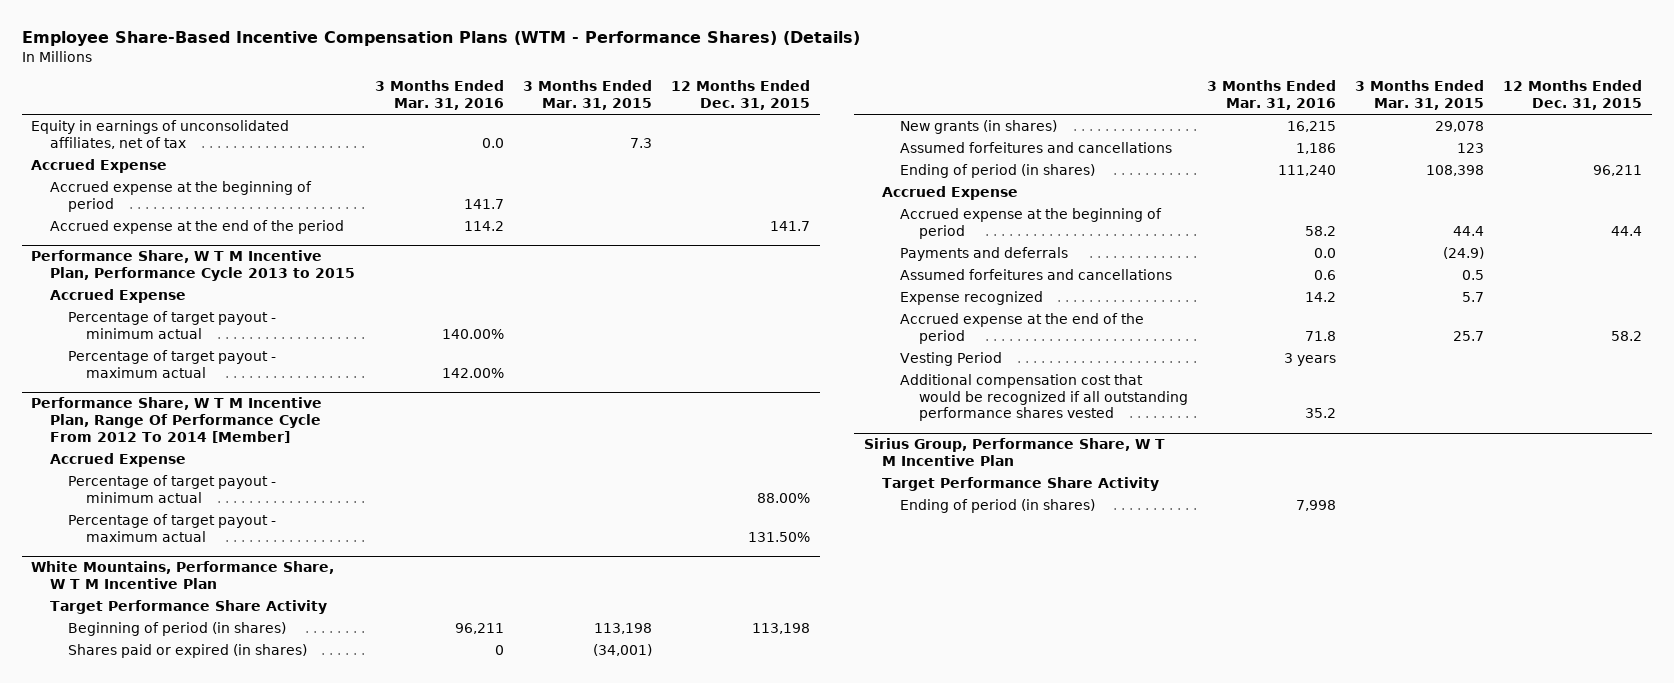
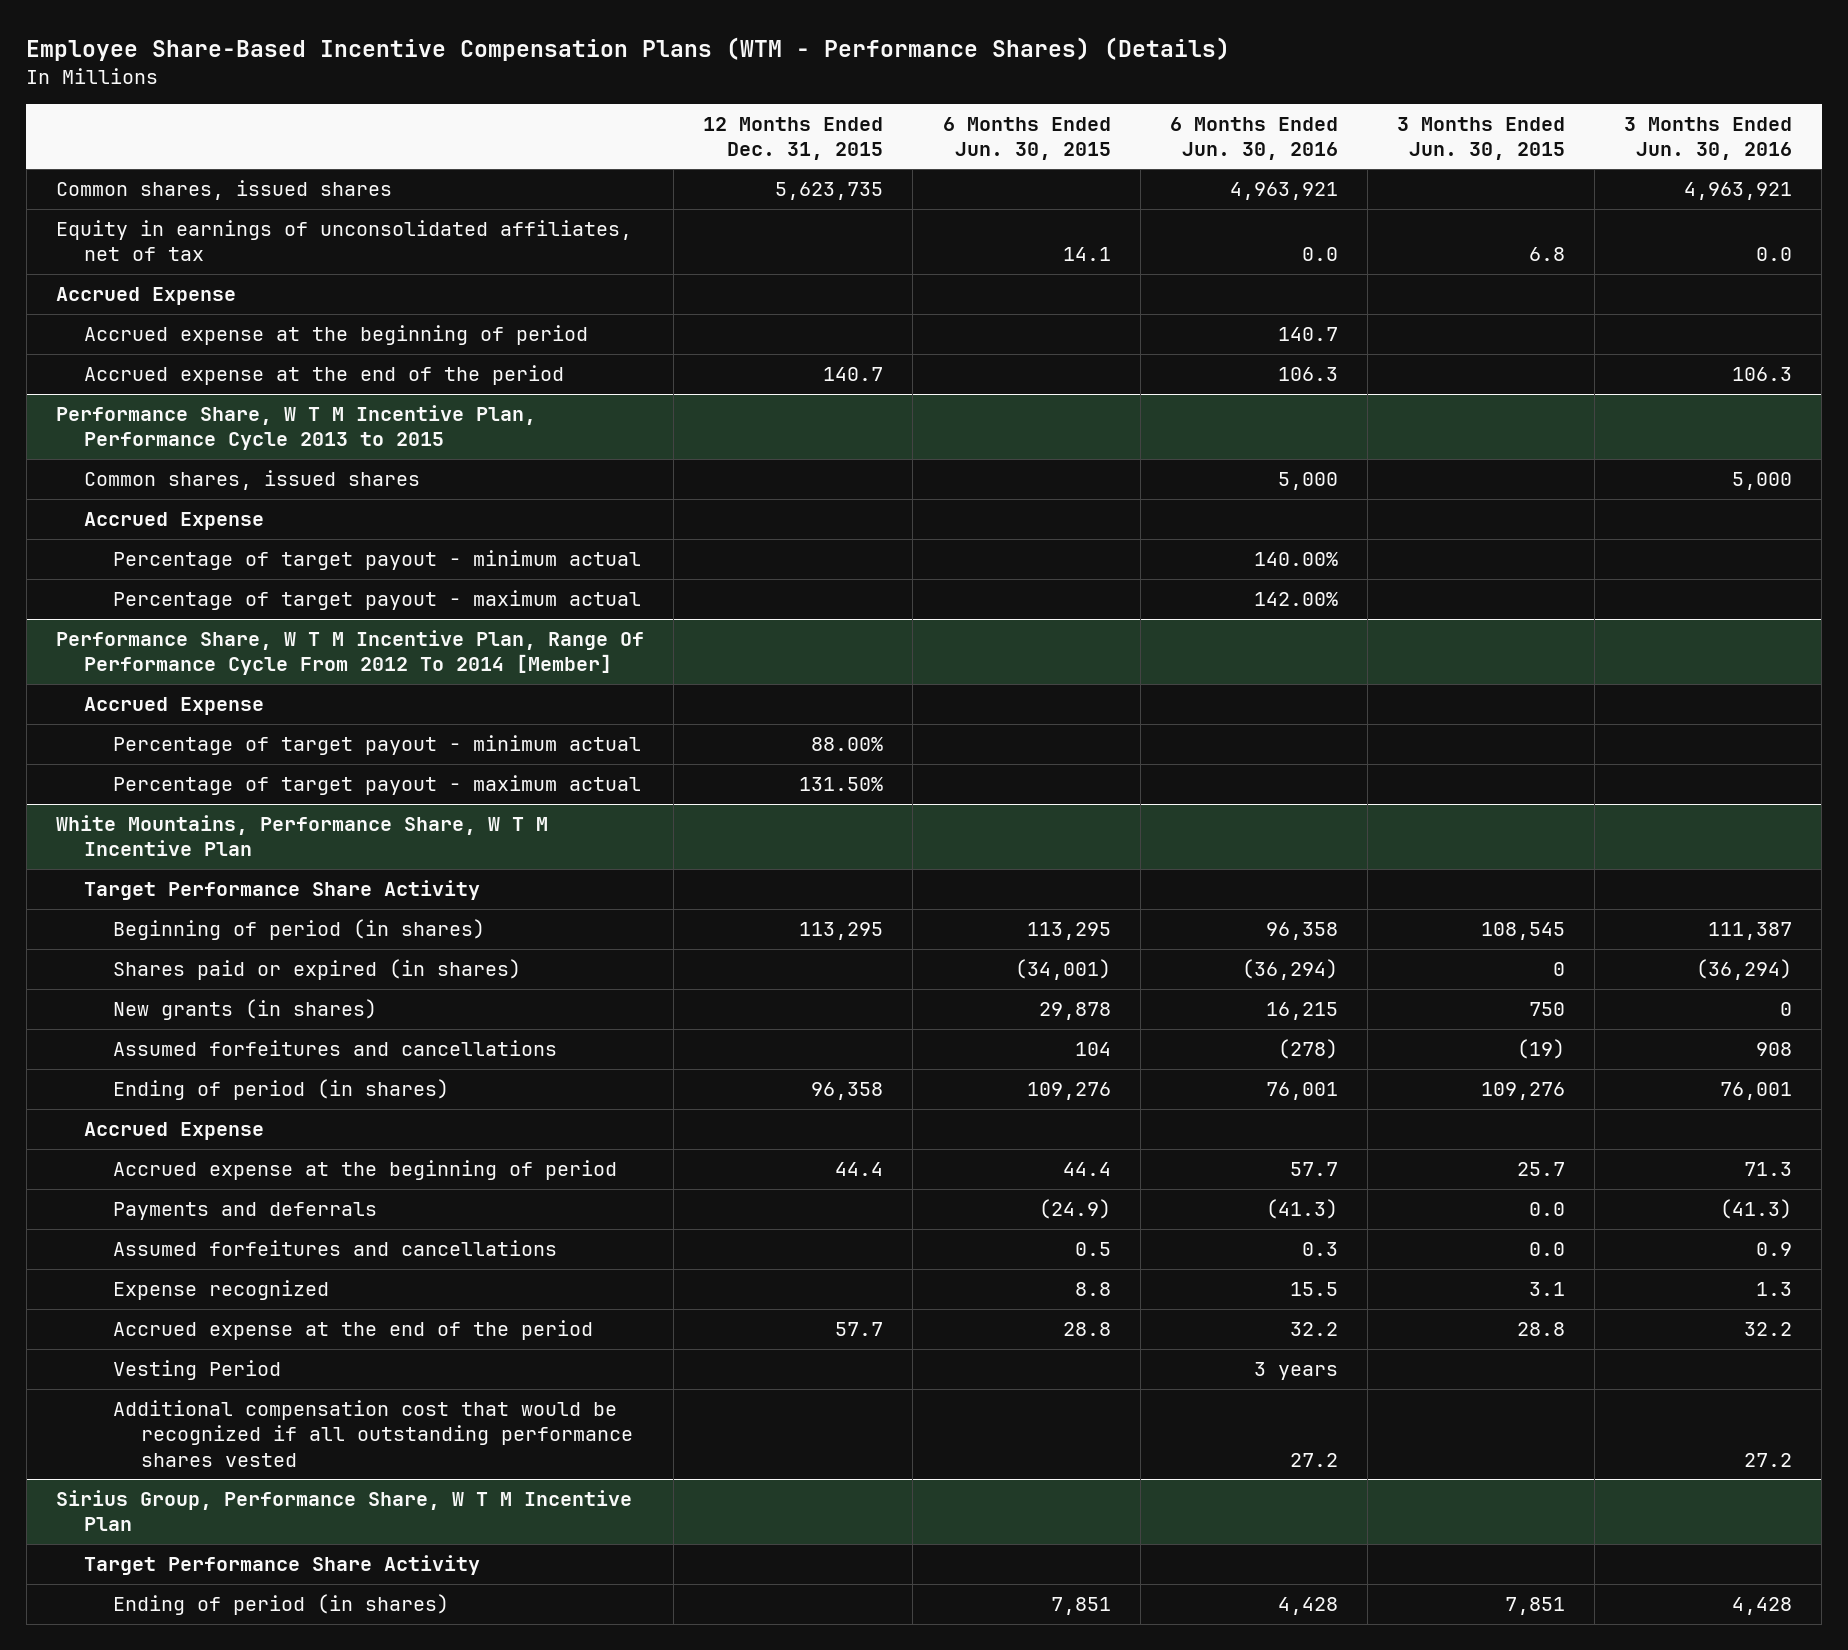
[374,80,504,111] 3 Months Ended Mar. 31, 2016 -> none
[522,80,652,111] 3 Months Ended Mar. 31, 2015 -> none
none -> [942,116,1111,160] 6 Months Ended Jun. 30, 2015
none -> [1169,116,1338,160] 6 Months Ended Jun. 30, 2016
none -> [1397,116,1566,160] 3 Months Ended Jun. 30, 2015
none -> [1624,116,1793,160] 3 Months Ended Jun. 30, 2016
none -> [56,179,393,200] Common shares, issued shares
[770,221,811,232] 141.7 -> [823,366,884,381] 140.7
none -> [84,469,421,490] Common shares, issued shares
[752,623,811,635] 113,198 -> [799,921,884,940] 113,295
[1593,165,1643,177] 96,211 -> [811,1081,884,1100] 96,358
[1611,330,1643,341] 58.2 -> [835,1321,884,1336] 57.7

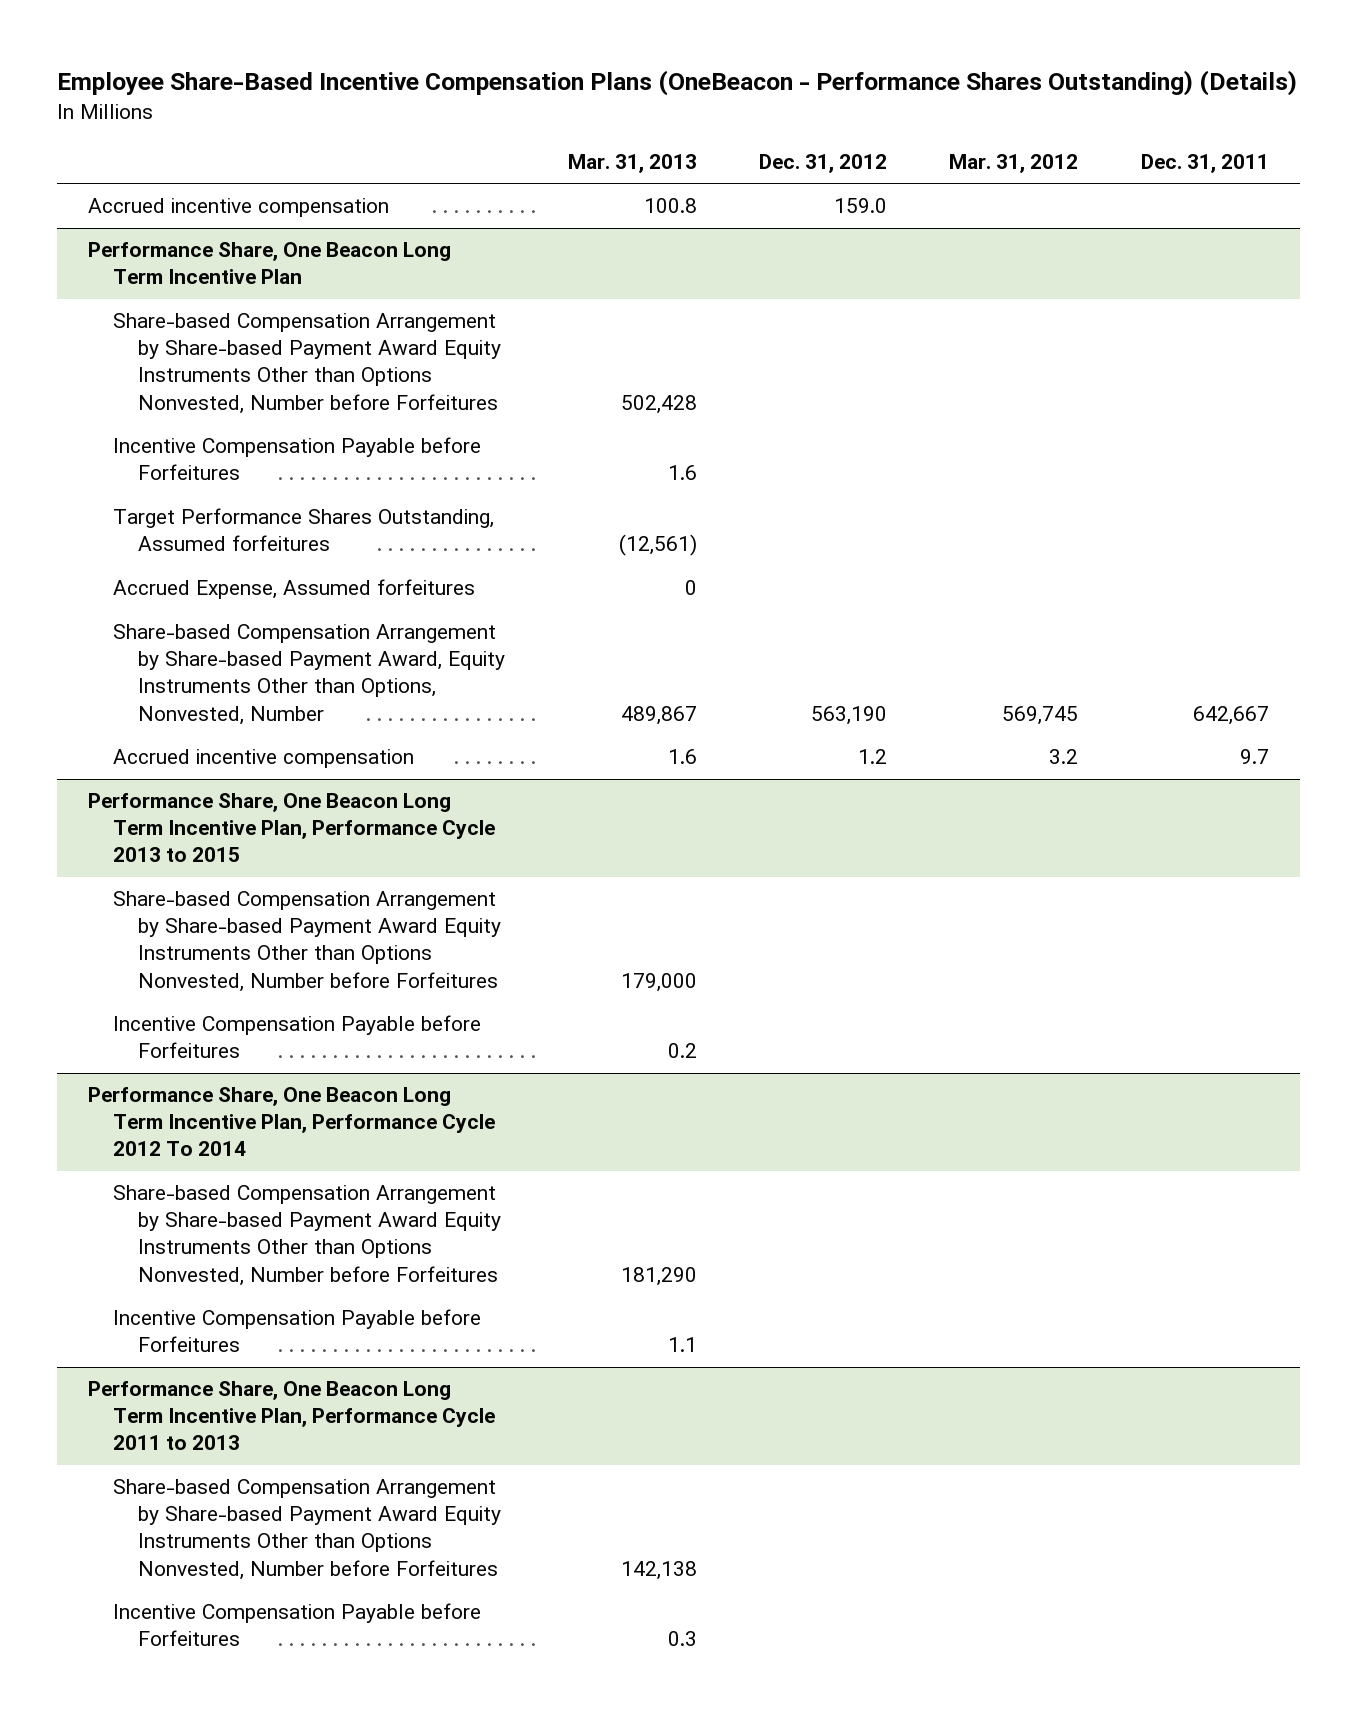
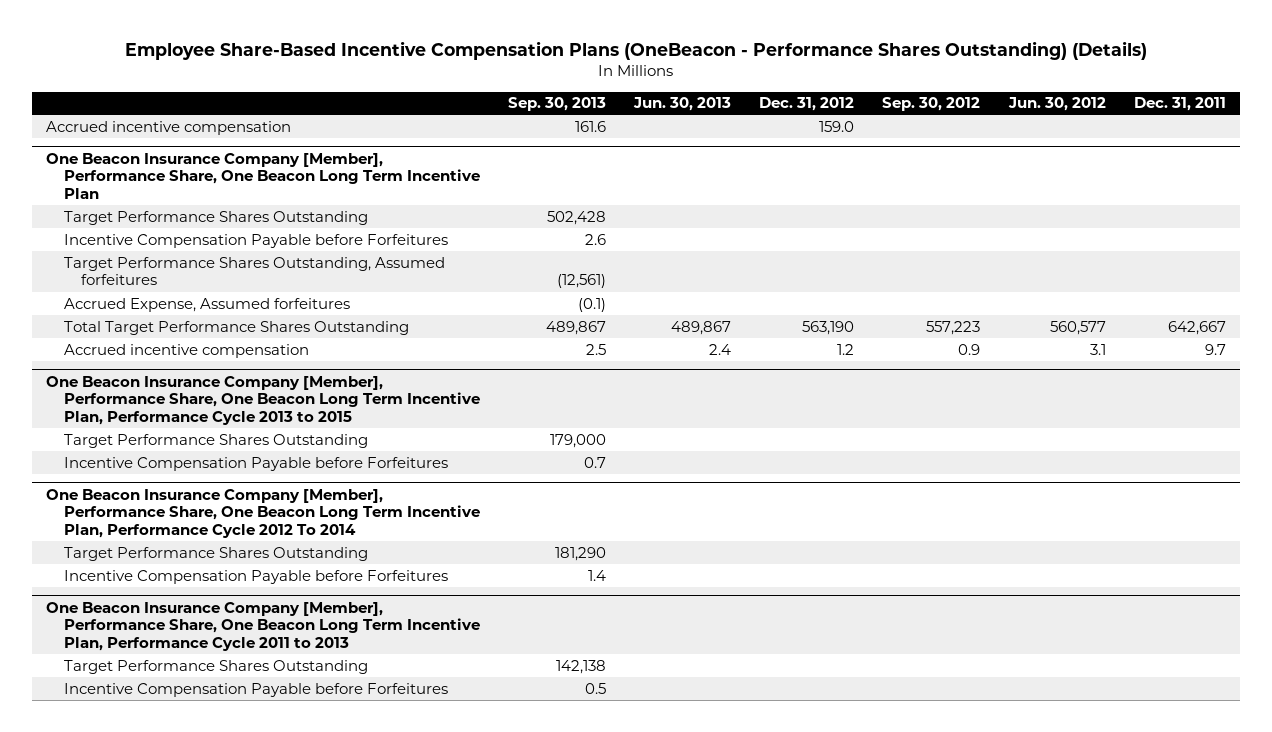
[567,153,697,173] Mar. 31, 2013 -> none
[949,153,1079,173] Mar. 31, 2012 -> none
none -> [507,97,606,112] Sep. 30, 2013
none -> [633,97,732,112] Jun. 30, 2013
none -> [882,97,981,112] Sep. 30, 2012
none -> [1007,97,1106,112] Jun. 30, 2012
[88,242,452,285] Performance Share, One Beacon Long Term Incentive Plan -> [46,152,480,200] One Beacon Insurance Company [Member], Performance Share, One Beacon Long Term Incentive Plan
[113,313,502,414] Share-based Compensation Arrangement by Share-based Payment Award Equity Instruments Other than Options Nonvested, Number before Forfeitures -> [63,210,368,225] Target Performance Shares Outstanding
[113,624,506,725] Share-based Compensation Arrangement by Share-based Payment Award, Equity Instruments Other than Options, Nonvested, Number -> [63,320,409,335] Total Target Performance Shares Outstanding
[88,793,496,863] Performance Share, One Beacon Long Term Incentive Plan, Performance Cycle 2013 to 2015 -> [46,375,480,426] One Beacon Insurance Company [Member], Performance Share, One Beacon Long Term Incentive Plan, Performance Cycle 2013 to 2015
[113,891,502,992] Share-based Compensation Arrangement by Share-based Payment Award Equity Instruments Other than Options Nonvested, Number before Forfeitures -> [63,433,368,448] Target Performance Shares Outstanding
[88,1087,496,1157] Performance Share, One Beacon Long Term Incentive Plan, Performance Cycle 2012 To 2014 -> [46,488,480,539] One Beacon Insurance Company [Member], Performance Share, One Beacon Long Term Incentive Plan, Performance Cycle 2012 To 2014
[113,1185,502,1286] Share-based Compensation Arrangement by Share-based Payment Award Equity Instruments Other than Options Nonvested, Number before Forfeitures -> [63,546,368,561] Target Performance Shares Outstanding
[88,1381,496,1451] Performance Share, One Beacon Long Term Incentive Plan, Performance Cycle 2011 to 2013 -> [46,601,480,652] One Beacon Insurance Company [Member], Performance Share, One Beacon Long Term Incentive Plan, Performance Cycle 2011 to 2013
[113,1479,502,1580] Share-based Compensation Arrangement by Share-based Payment Award Equity Instruments Other than Options Nonvested, Number before Forfeitures -> [63,659,368,674] Target Performance Shares Outstanding

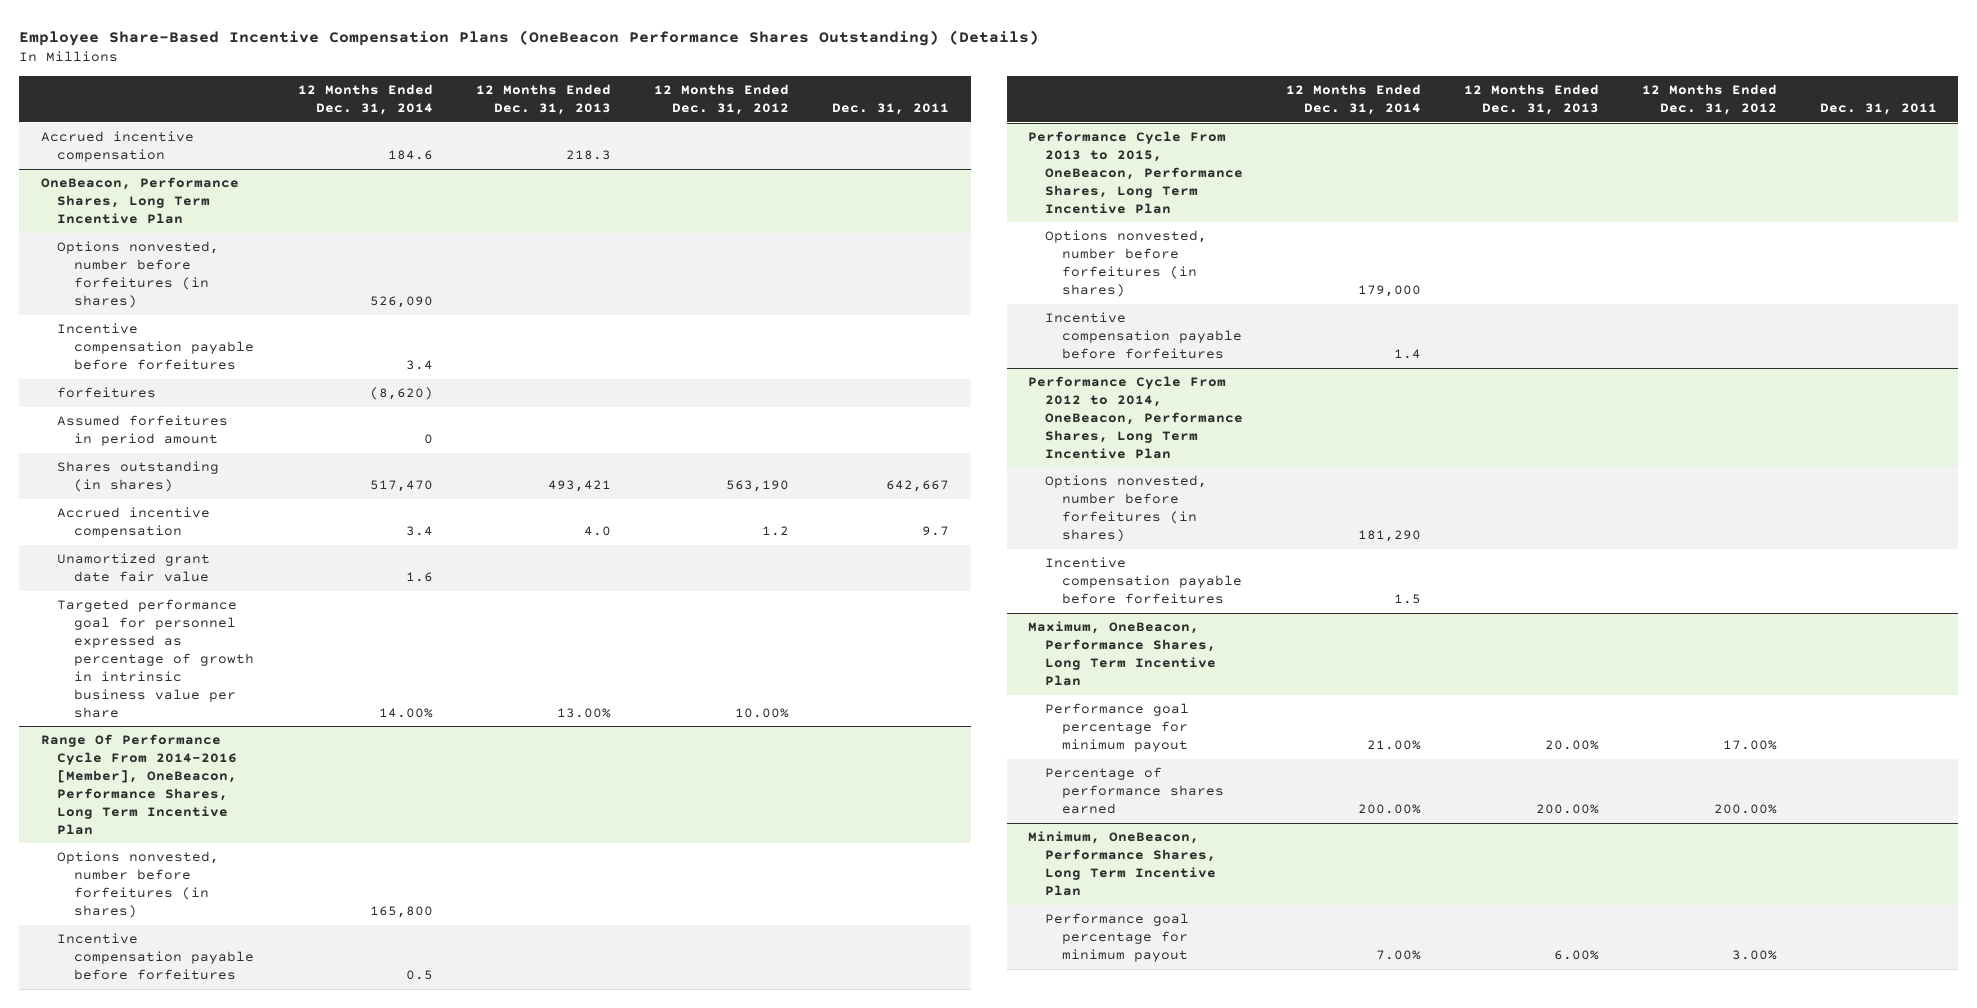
[125,40,1148,60] Employee Share-Based Incentive Compensation Plans (OneBeacon - Performance Shares Outstanding) (Details) -> [19,29,1040,46] Employee Share-Based Incentive Compensation Plans (OneBeacon Performance Shares Outstanding) (Details)
[507,97,606,112] Sep. 30, 2013 -> none
[633,97,732,112] Jun. 30, 2013 -> none
[759,97,855,112] Dec. 31, 2012 -> none
[882,97,981,112] Sep. 30, 2012 -> none
[1007,97,1106,112] Jun. 30, 2012 -> none
none -> [298,84,434,115] 12 Months Ended Dec. 31, 2014
none -> [476,84,612,115] 12 Months Ended Dec. 31, 2013
none -> [654,84,790,115] 12 Months Ended Dec. 31, 2012
[46,152,480,200] One Beacon Insurance Company [Member], Performance Share, One Beacon Long Term Incentive Plan -> [40,177,239,225] OneBeacon, Performance Shares, Long Term Incentive Plan
[63,210,368,225] Target Performance Shares Outstanding -> [57,241,220,308] Options nonvested, number before forfeitures (in shares)
[63,233,448,248] Incentive Compensation Payable before Forfeitures -> [57,323,254,371] Incentive compensation payable before forfeitures
[63,256,445,286] Target Performance Shares Outstanding, Assumed forfeitures -> [57,387,157,399] forfeitures
[63,297,350,312] Accrued Expense, Assumed forfeitures -> [57,415,229,447] Assumed forfeitures in period amount
[63,320,409,335] Total Target Performance Shares Outstanding -> [57,461,220,493] Shares outstanding (in shares)
[46,601,480,652] One Beacon Insurance Company [Member], Performance Share, One Beacon Long Term Incentive Plan, Performance Cycle 2011 to 2013 -> none
[63,659,368,674] Target Performance Shares Outstanding -> none
[63,682,448,697] Incentive Compensation Payable before Forfeitures -> none
none -> [57,553,211,583] Unamortized grant date fair value
none -> [57,599,254,718] Targeted performance goal for personnel expressed as percentage of growth in intrinsic business value per share
none -> [40,734,238,835] Range Of Performance Cycle From 2014-2016 [Member], OneBeacon, Performance Shares, Long Term Incentive Plan
none -> [57,851,220,918] Options nonvested, number before forfeitures (in shares)
none -> [57,933,254,981] Incentive compensation payable before forfeitures
[46,375,480,426] One Beacon Insurance Company [Member], Performance Share, One Beacon Long Term Incentive Plan, Performance Cycle 2013 to 2015 -> [1028,131,1244,214] Performance Cycle From 2013 to 2015, OneBeacon, Performance Shares, Long Term Incentive Plan
[63,433,368,448] Target Performance Shares Outstanding -> [1045,230,1208,297] Options nonvested, number before forfeitures (in shares)
[63,456,448,471] Incentive Compensation Payable before Forfeitures -> [1045,312,1242,360] Incentive compensation payable before forfeitures
[46,488,480,539] One Beacon Insurance Company [Member], Performance Share, One Beacon Long Term Incentive Plan, Performance Cycle 2012 To 2014 -> [1028,376,1244,459] Performance Cycle From 2012 to 2014, OneBeacon, Performance Shares, Long Term Incentive Plan
[63,546,368,561] Target Performance Shares Outstanding -> [1045,475,1208,542] Options nonvested, number before forfeitures (in shares)
[63,569,448,584] Incentive Compensation Payable before Forfeitures -> [1045,557,1242,605] Incentive compensation payable before forfeitures
none -> [1028,621,1217,686] Maximum, OneBeacon, Performance Shares, Long Term Incentive Plan
none -> [1045,703,1190,753] Performance goal percentage for minimum payout
none -> [1045,767,1224,815] Percentage of performance shares earned
none -> [1028,831,1217,896] Minimum, OneBeacon, Performance Shares, Long Term Incentive Plan
none -> [1045,913,1190,963] Performance goal percentage for minimum payout

